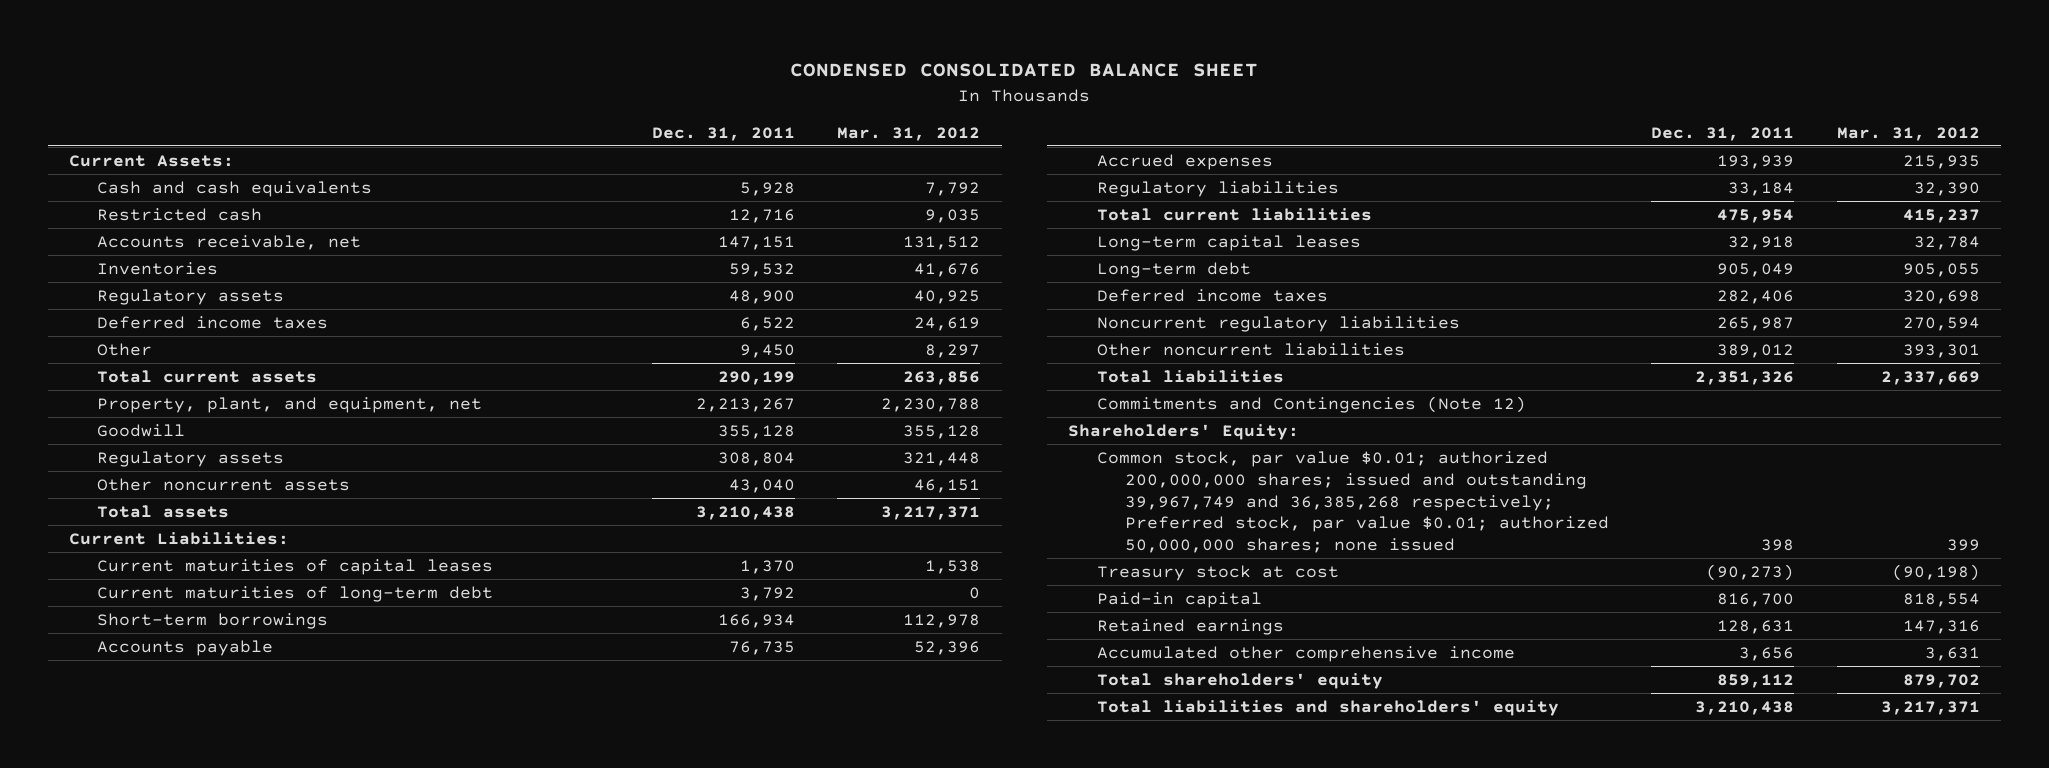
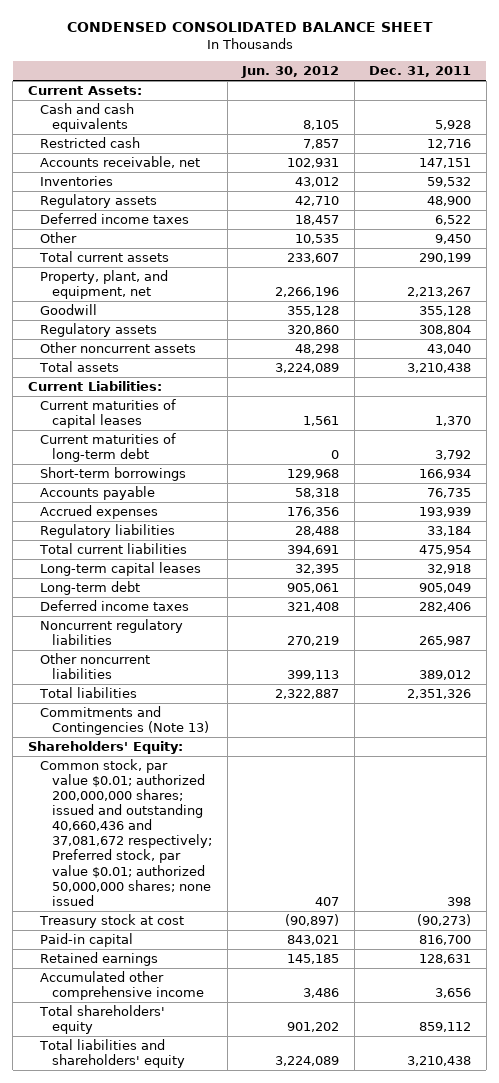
[837,126,981,141] Mar. 31, 2012 -> none
none -> [241,66,340,79] Jun. 30, 2012
[1096,395,1526,413] Commitments and Contingencies (Note 12) -> [40,706,210,736] Commitments and Contingencies (Note 13)
[1096,450,1610,554] Common stock, par value $0.01; authorized 200,000,000 shares; issued and outstanding 39,967,749 and 36,385,268 respectively; Preferred stock, par value $0.01; authorized 50,000,000 shares; none issued -> [40,759,213,906] Common stock, par value $0.01; authorized 200,000,000 shares; issued and outstanding 40,660,436 and 37,081,672 respectively; Preferred stock, par value $0.01; authorized 50,000,000 shares; none issued

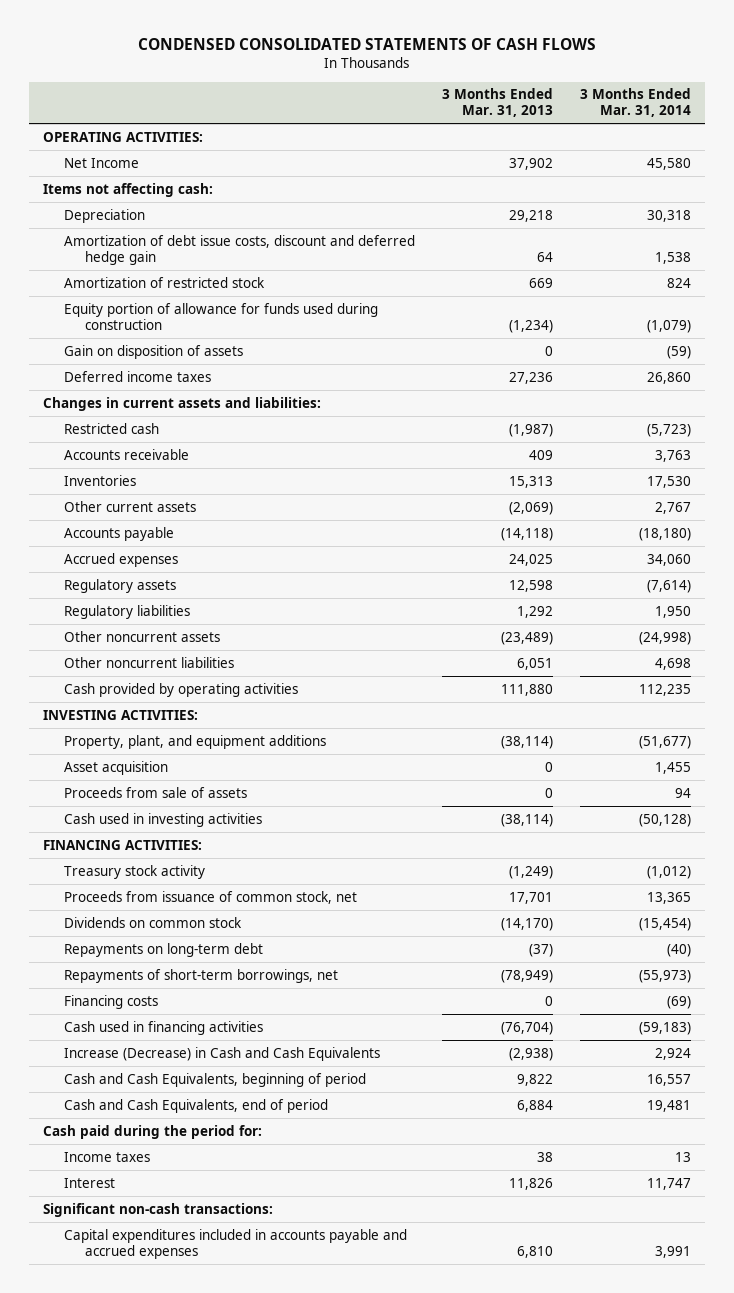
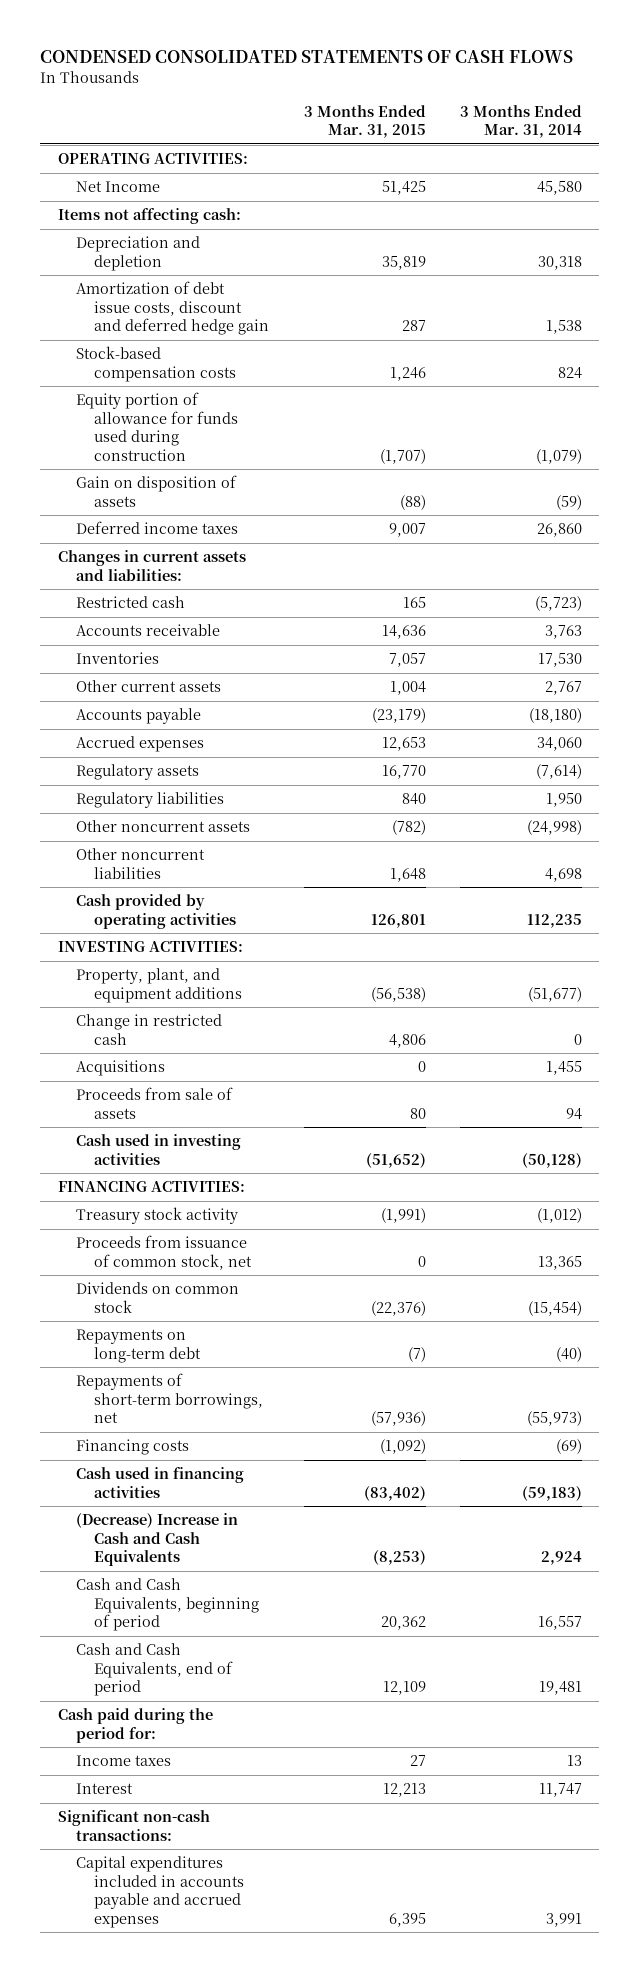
[442,88,554,118] 3 Months Ended Mar. 31, 2013 -> none
none -> [303,104,426,139] 3 Months Ended Mar. 31, 2015
[64,208,146,223] Depreciation -> [75,236,200,271] Depreciation and depletion
[64,276,266,288] Amortization of restricted stock -> [75,346,237,382] Stock-based compensation costs
none -> [75,1014,222,1045] Change in restricted cash
[64,760,169,775] Asset acquisition -> [75,1060,165,1077] Acquisitions
[64,1046,381,1061] Increase (Decrease) in Cash and Cash Equivalents -> [75,1513,238,1567] (Decrease) Increase in Cash and Cash Equivalents

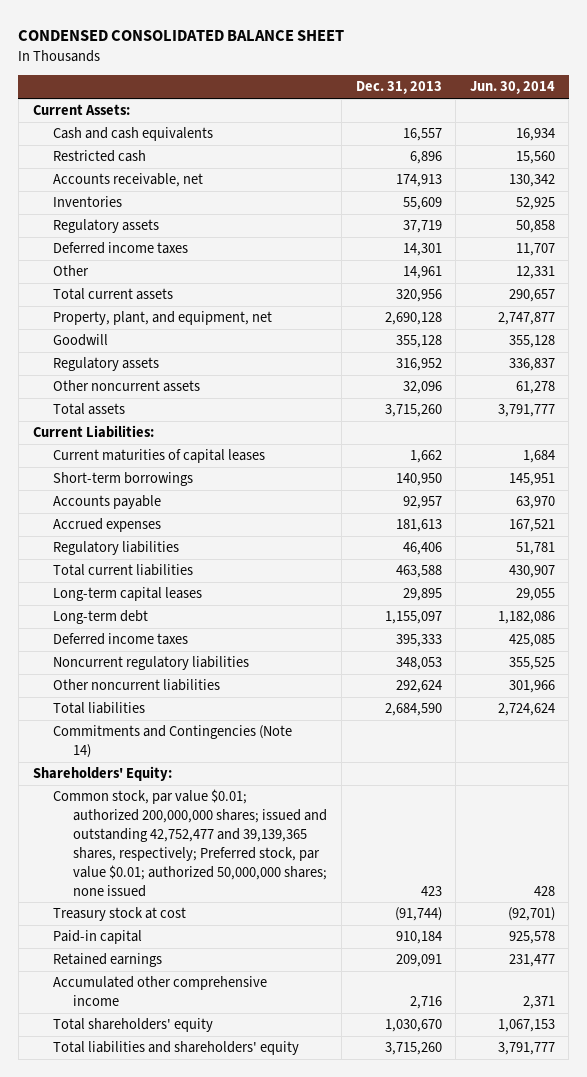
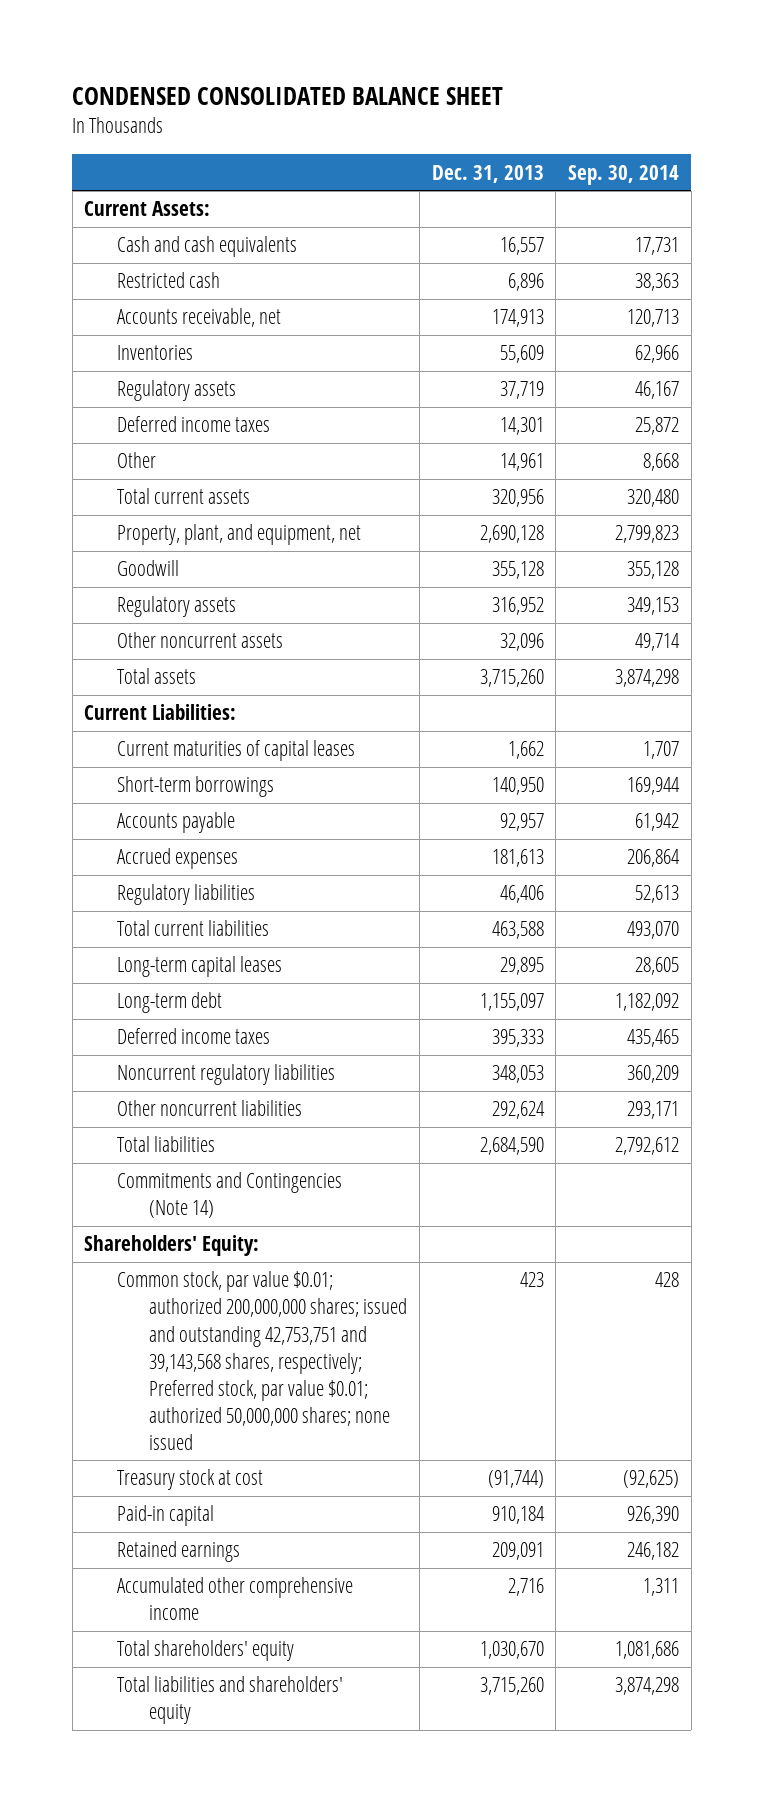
[469,81,555,95] Jun. 30, 2014 -> none
none -> [568,164,680,185] Sep. 30, 2014
[52,789,328,897] Common stock, par value $0.01; authorized 200,000,000 shares; issued and outstanding 42,752,477 and 39,139,365 shares, respectively; Preferred stock, par value $0.01; authorized 50,000,000 shares; none issued -> [116,1271,407,1450] Common stock, par value $0.01; authorized 200,000,000 shares; issued and outstanding 42,753,751 and 39,143,568 shares, respectively; Preferred stock, par value $0.01; authorized 50,000,000 shares; none issued

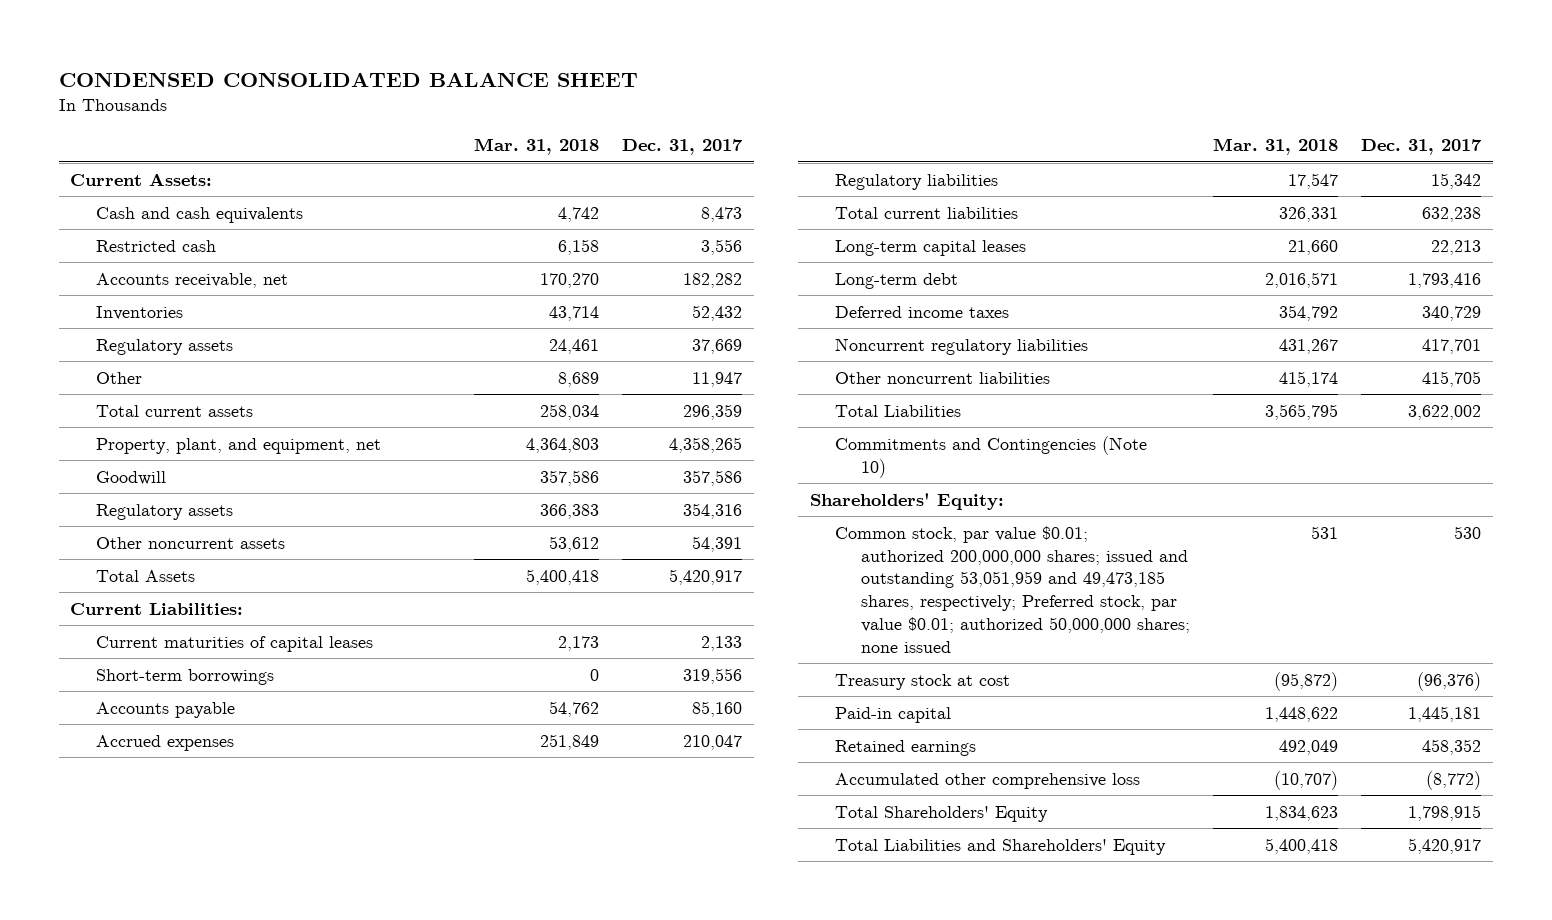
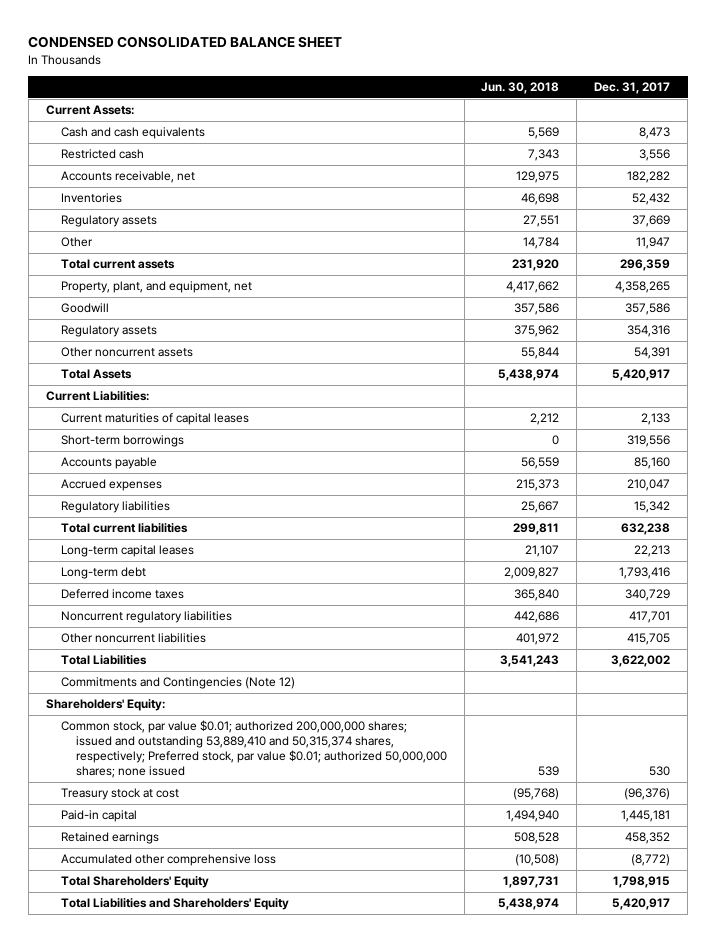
[474,138,600,156] Mar. 31, 2018 -> none
none -> [481,82,560,95] Jun. 30, 2018
[835,435,1148,478] Commitments and Contingencies (Note 10) -> [60,677,295,690] Commitments and Contingencies (Note 12)
[835,525,1191,653] Common stock, par value $0.01; authorized 200,000,000 shares; issued and outstanding 53,051,959 and 49,473,185 shares, respectively; Preferred stock, par value $0.01; authorized 50,000,000 shares; none issued -> [60,720,447,779] Common stock, par value $0.01; authorized 200,000,000 shares; issued and outstanding 53,889,410 and 50,315,374 shares, respectively; Preferred stock, par value $0.01; authorized 50,000,000 shares; none issued

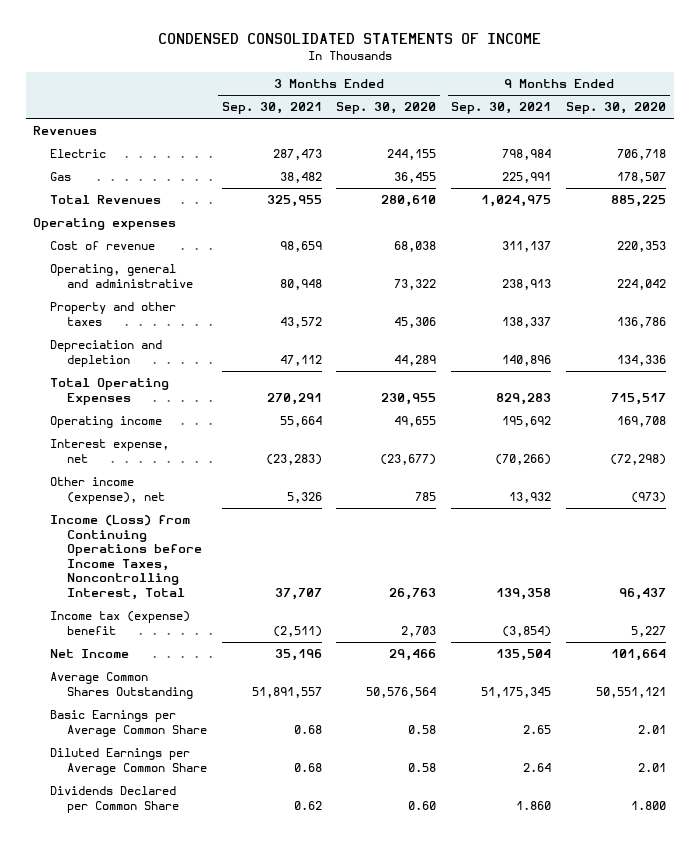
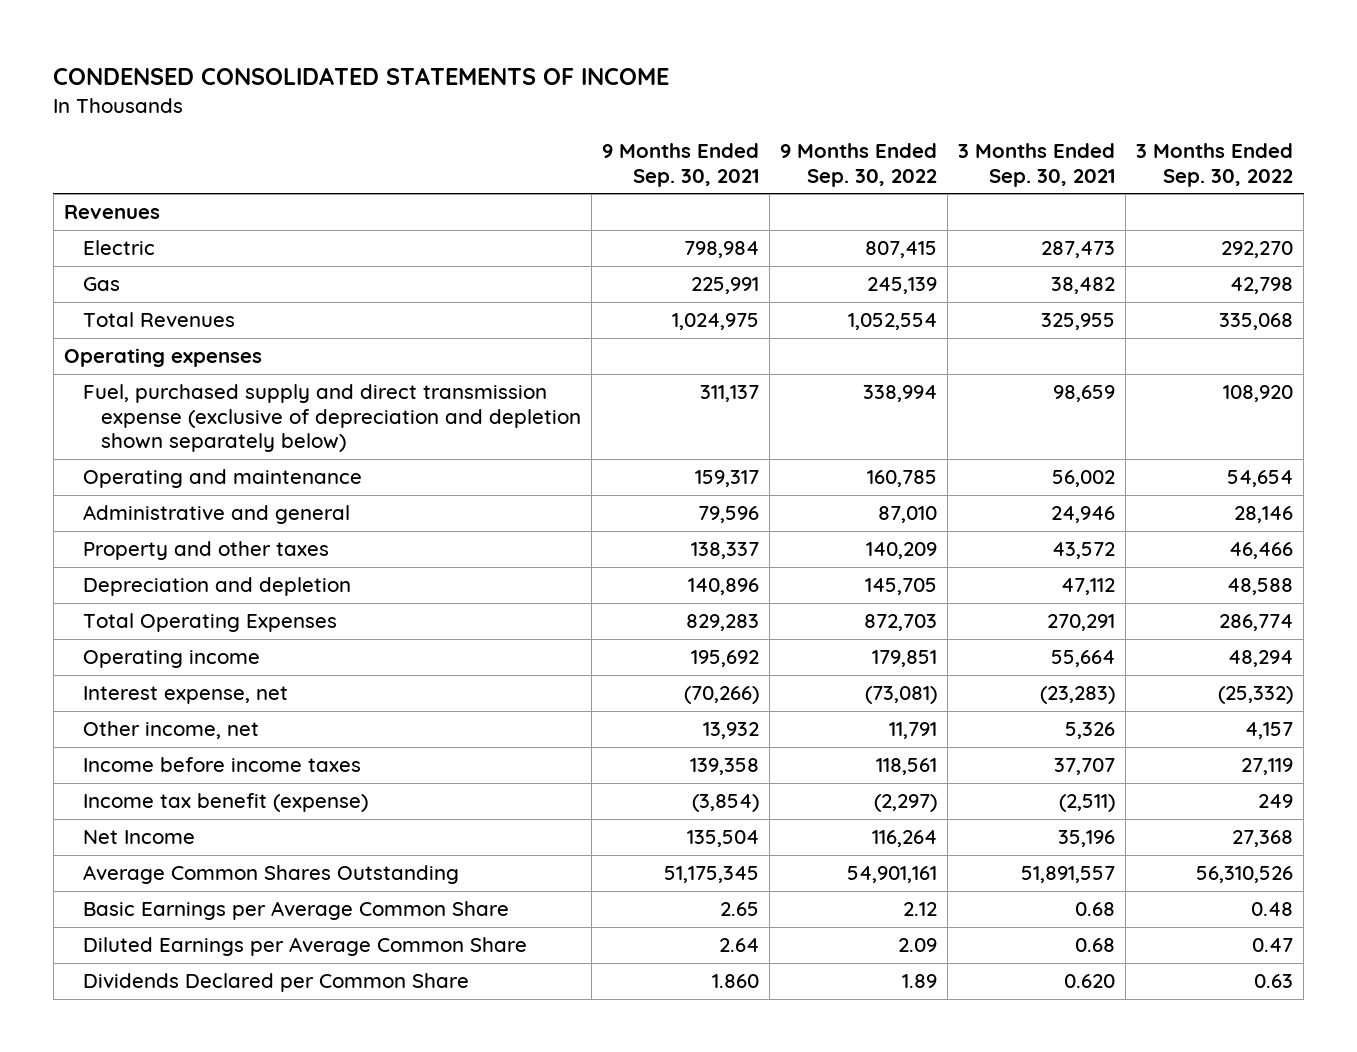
[336,102,437,115] Sep. 30, 2020 -> none
[566,102,667,115] Sep. 30, 2020 -> none
none -> [780,143,938,187] 9 Months Ended Sep. 30, 2022
none -> [1136,143,1294,187] 3 Months Ended Sep. 30, 2022
[49,241,155,251] Cost of revenue -> [82,384,582,452] Fuel, purchased supply and direct transmission expense (exclusive of depreciation and depletion shown separately below)
[49,264,193,288] Operating, general and administrative -> [82,469,362,489] Operating and maintenance
[279,278,322,290] 80,948 -> [1052,470,1116,488] 56,002
[502,278,552,290] 238,913 -> [695,470,760,488] 159,317
none -> [82,505,350,525] Administrative and general
[49,477,165,504] Other income (expense), net -> [82,721,259,740] Other income, net
[49,515,202,600] Income (Loss) from Continuing Operations before Income Taxes, Noncontrolling Interest, Total -> [82,757,361,773] Income before income taxes
[49,611,190,635] Income tax (expense) benefit -> [82,793,368,813] Income tax benefit (expense)
[293,800,322,810] 0.62 -> [1064,974,1116,989] 0.620

